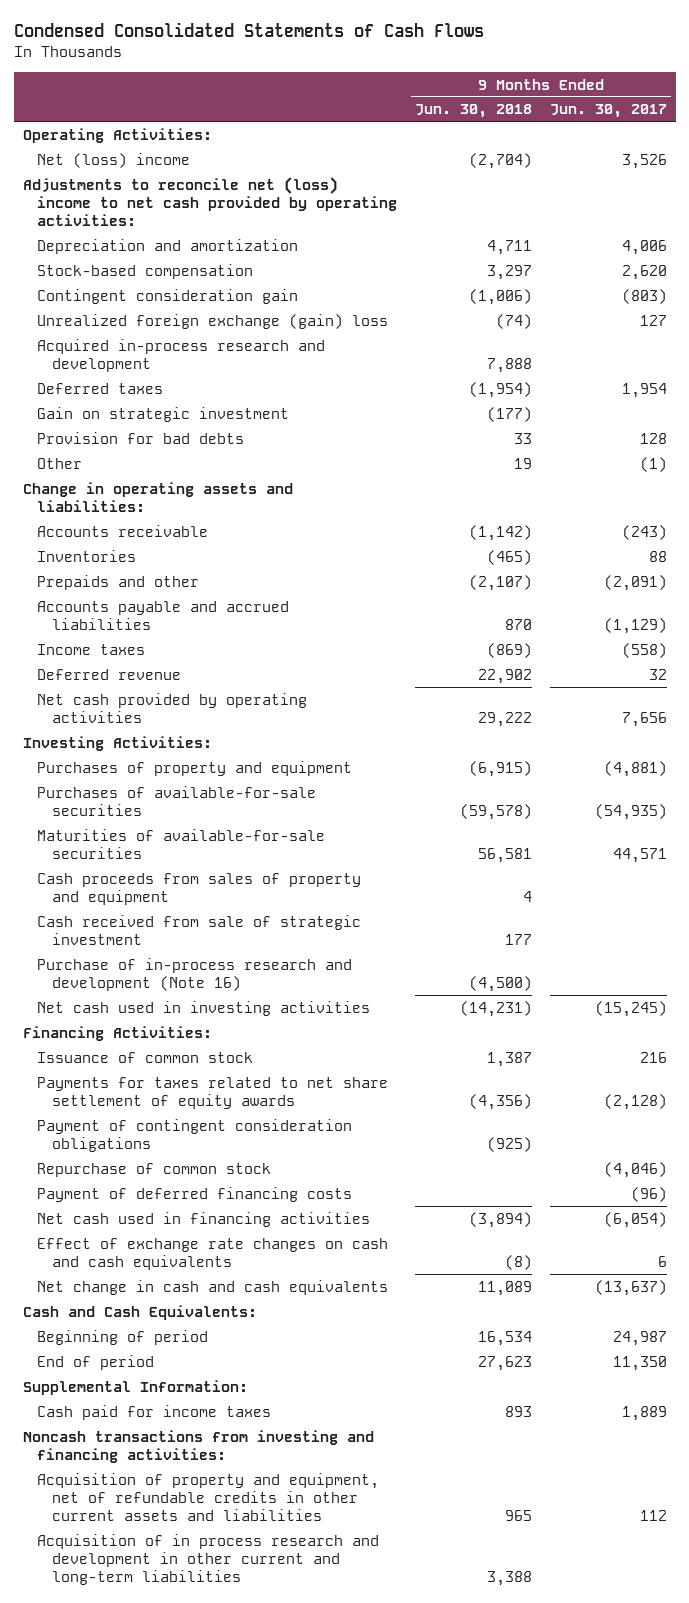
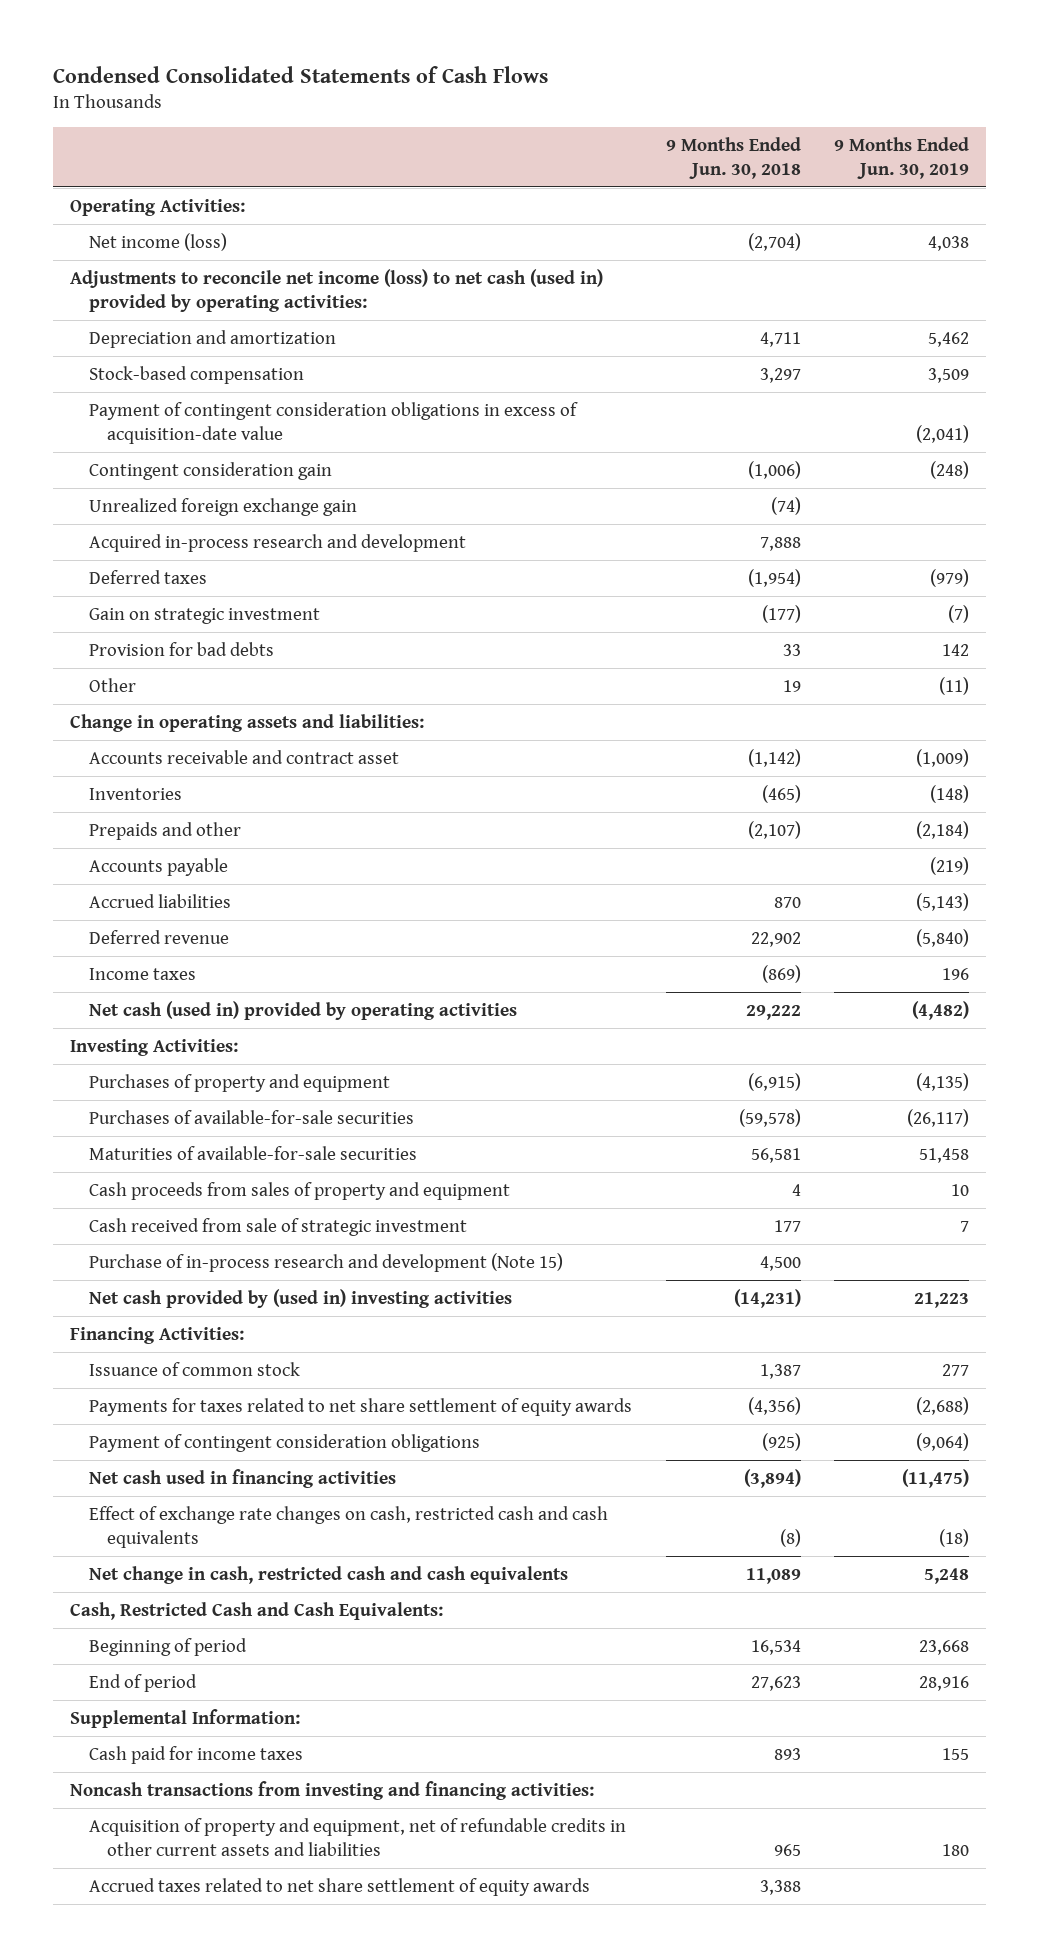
[549,104,667,119] Jun. 30, 2017 -> none
none -> [834,136,970,179] 9 Months Ended Jun. 30, 2019
[37,152,191,168] Net (loss) income -> [88,232,227,251] Net income (loss)
[22,176,398,226] Adjustments to reconcile net (loss) income to net cash provided by operating activities: -> [70,268,604,312] Adjustments to reconcile net income (loss) to net cash (used in) provided by operating activities:
none -> [88,401,578,444] Payment of contingent consideration obligations in excess of acquisition-date value
[37,313,389,329] Unrealized foreign exchange (gain) loss -> [88,497,357,516] Unrealized foreign exchange gain
[37,524,209,537] Accounts receivable -> [88,749,399,764] Accounts receivable and contract asset
[37,600,290,630] Accounts payable and accrued liabilities -> none
none -> [88,857,228,876] Accounts payable
none -> [88,893,231,908] Accrued liabilities
[37,643,146,655] Income taxes -> [88,967,196,980] Income taxes
[37,692,308,723] Net cash provided by operating activities -> [88,1000,517,1020] Net cash (used in) provided by operating activities
[37,957,353,991] Purchase of in-process research and development (Note 16) -> [88,1252,563,1272] Purchase of in-process research and development (Note 15)
[469,975,533,992] (4,500) -> [759,1255,801,1271] 4,500
[37,1000,371,1016] Net cash used in investing activities -> [88,1288,512,1308] Net cash provided by (used in) investing activities
[37,1162,272,1177] Repurchase of common stock -> none
[37,1186,353,1202] Payment of deferred financing costs -> none
[37,1237,389,1270] Effect of exchange rate changes on cash and cash equivalents -> [88,1505,608,1548] Effect of exchange rate changes on cash, restricted cash and cash equivalents
[37,1279,389,1295] Net change in cash and cash equivalents -> [88,1565,568,1584] Net change in cash, restricted cash and cash equivalents
[22,1304,257,1320] Cash and Cash Equivalents: -> [70,1601,444,1620] Cash, Restricted Cash and Cash Equivalents:
[37,1533,380,1585] Acquisition of in process research and development in other current and long-term liabilities -> [88,1877,590,1896] Accrued taxes related to net share settlement of equity awards

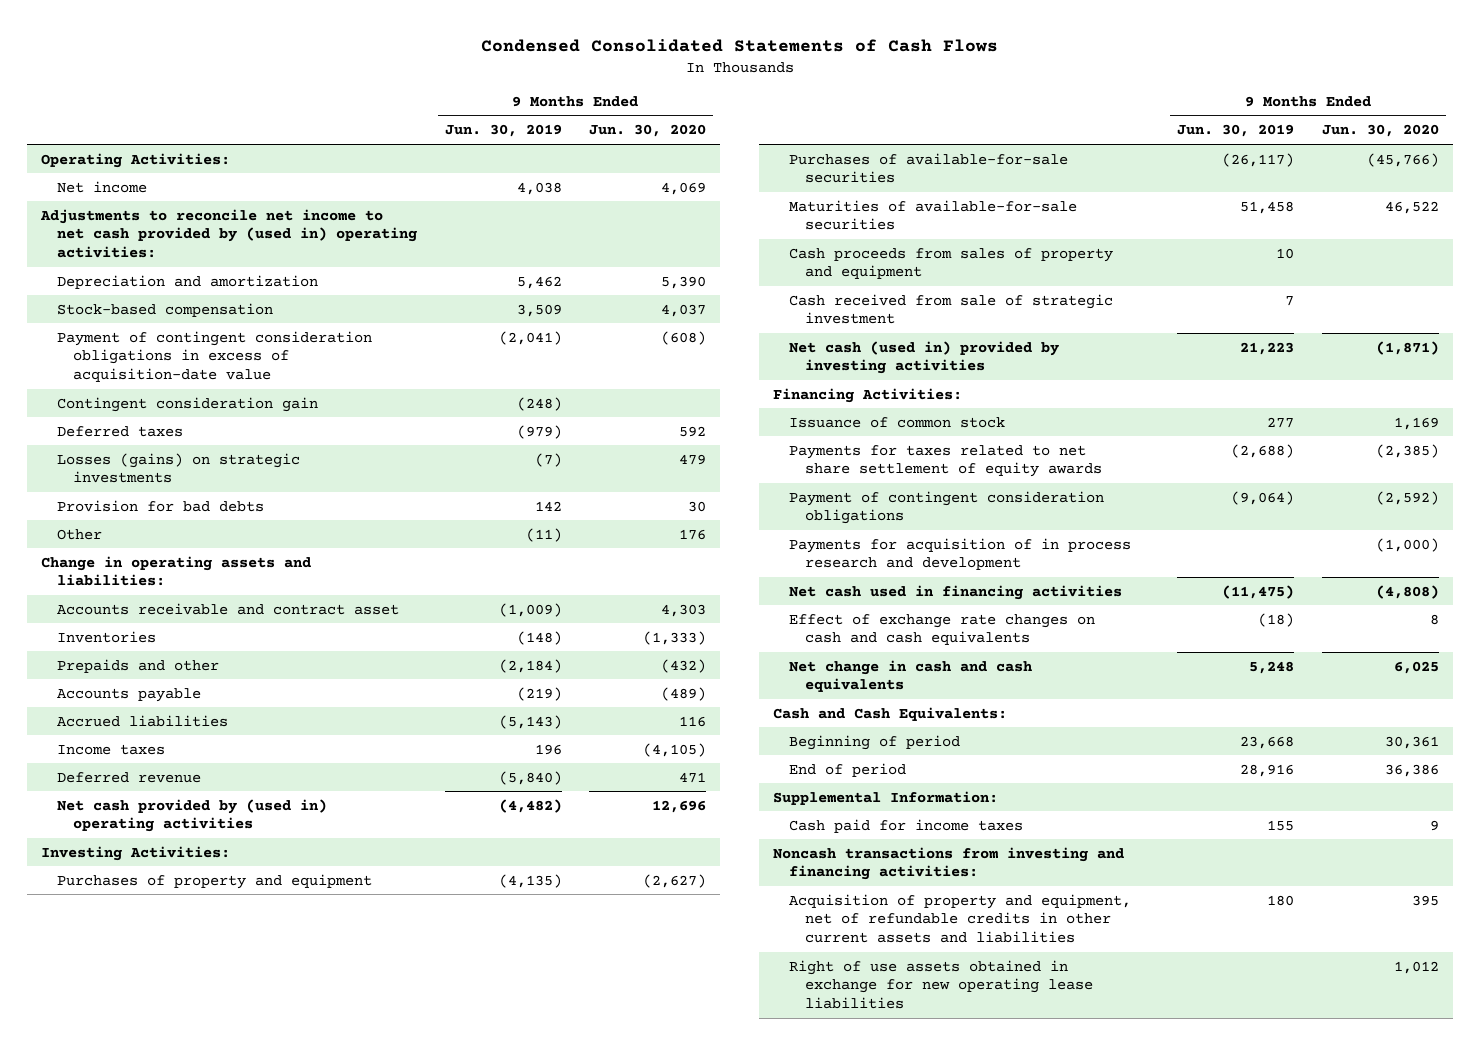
[665,136,801,179] 9 Months Ended Jun. 30, 2018 -> none
none -> [589,124,707,138] Jun. 30, 2020
[88,232,227,251] Net income (loss) -> [56,180,147,193] Net income
[70,268,604,312] Adjustments to reconcile net income (loss) to net cash (used in) provided by operating activities: -> [39,208,417,259] Adjustments to reconcile net income to net cash provided by (used in) operating activities:
[88,497,357,516] Unrealized foreign exchange gain -> none
[88,533,466,552] Acquired in-process research and development -> none
[88,607,320,624] Gain on strategic investment -> [56,452,300,484] Losses (gains) on strategic investments
[88,929,229,944] Deferred revenue -> [56,771,201,783] Deferred revenue
[88,1000,517,1020] Net cash (used in) provided by operating activities -> [56,798,327,833] Net cash provided by (used in) operating activities
[88,1252,563,1272] Purchase of in-process research and development (Note 15) -> none
[88,1288,512,1308] Net cash provided by (used in) investing activities -> [788,340,1059,375] Net cash (used in) provided by investing activities
none -> [788,537,1131,571] Payments for acquisition of in process research and development
[88,1505,608,1548] Effect of exchange rate changes on cash, restricted cash and cash equivalents -> [788,613,1095,646] Effect of exchange rate changes on cash and cash equivalents
[88,1565,568,1584] Net change in cash, restricted cash and cash equivalents -> [788,659,1032,693] Net change in cash and cash equivalents
[70,1601,444,1620] Cash, Restricted Cash and Cash Equivalents: -> [773,706,1008,721] Cash and Cash Equivalents:
[88,1877,590,1896] Accrued taxes related to net share settlement of equity awards -> none
none -> [788,959,1093,1010] Right of use assets obtained in exchange for new operating lease liabilities

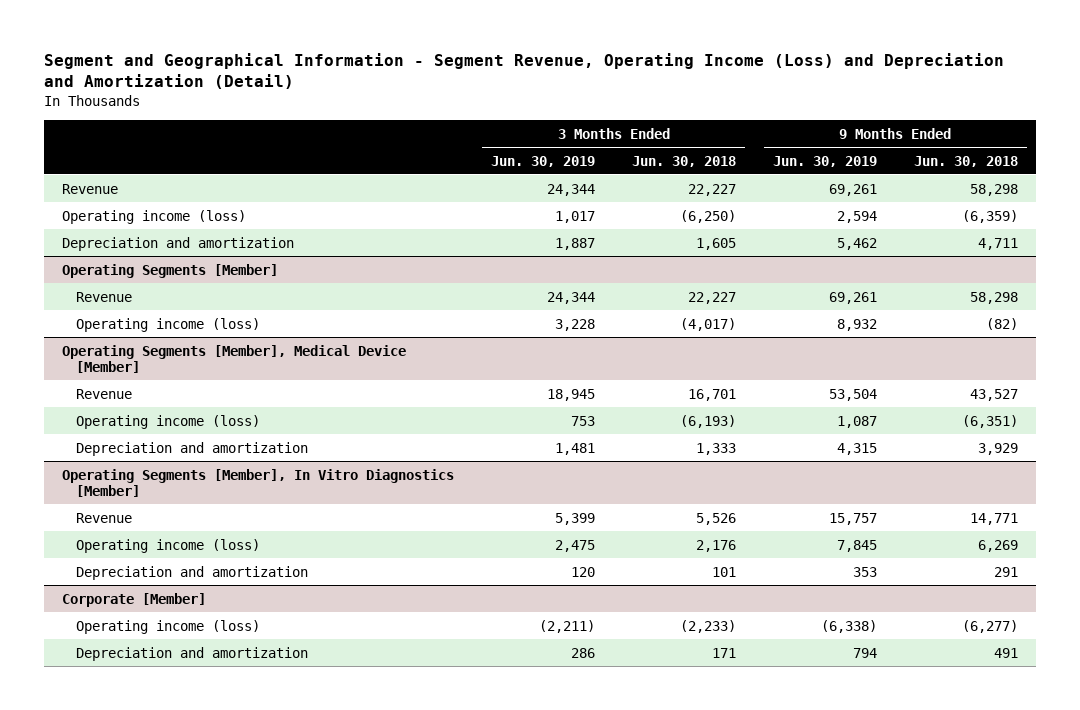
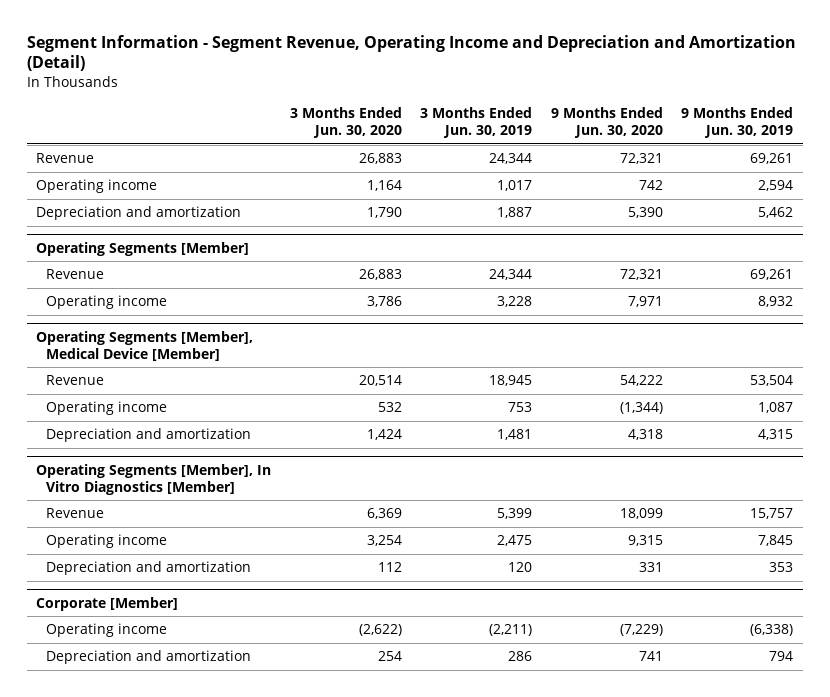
[43,52,1004,90] Segment and Geographical Information - Segment Revenue, Operating Income (Loss) and Depreciation and Amortization (Detail) -> [26,34,796,72] Segment Information - Segment Revenue, Operating Income and Depreciation and Amortization (Detail)
[631,155,736,167] Jun. 30, 2018 -> none
[913,155,1018,167] Jun. 30, 2018 -> none
none -> [289,107,402,138] 3 Months Ended Jun. 30, 2020
none -> [550,107,663,138] 9 Months Ended Jun. 30, 2020
[62,209,247,224] Operating income (loss) -> [36,179,158,194] Operating income
[76,317,261,332] Operating income (loss) -> [46,295,168,310] Operating income
[76,414,261,429] Operating income (loss) -> [46,401,168,416] Operating income
[76,538,261,553] Operating income (loss) -> [46,534,168,549] Operating income
[76,619,261,634] Operating income (loss) -> [46,623,168,638] Operating income

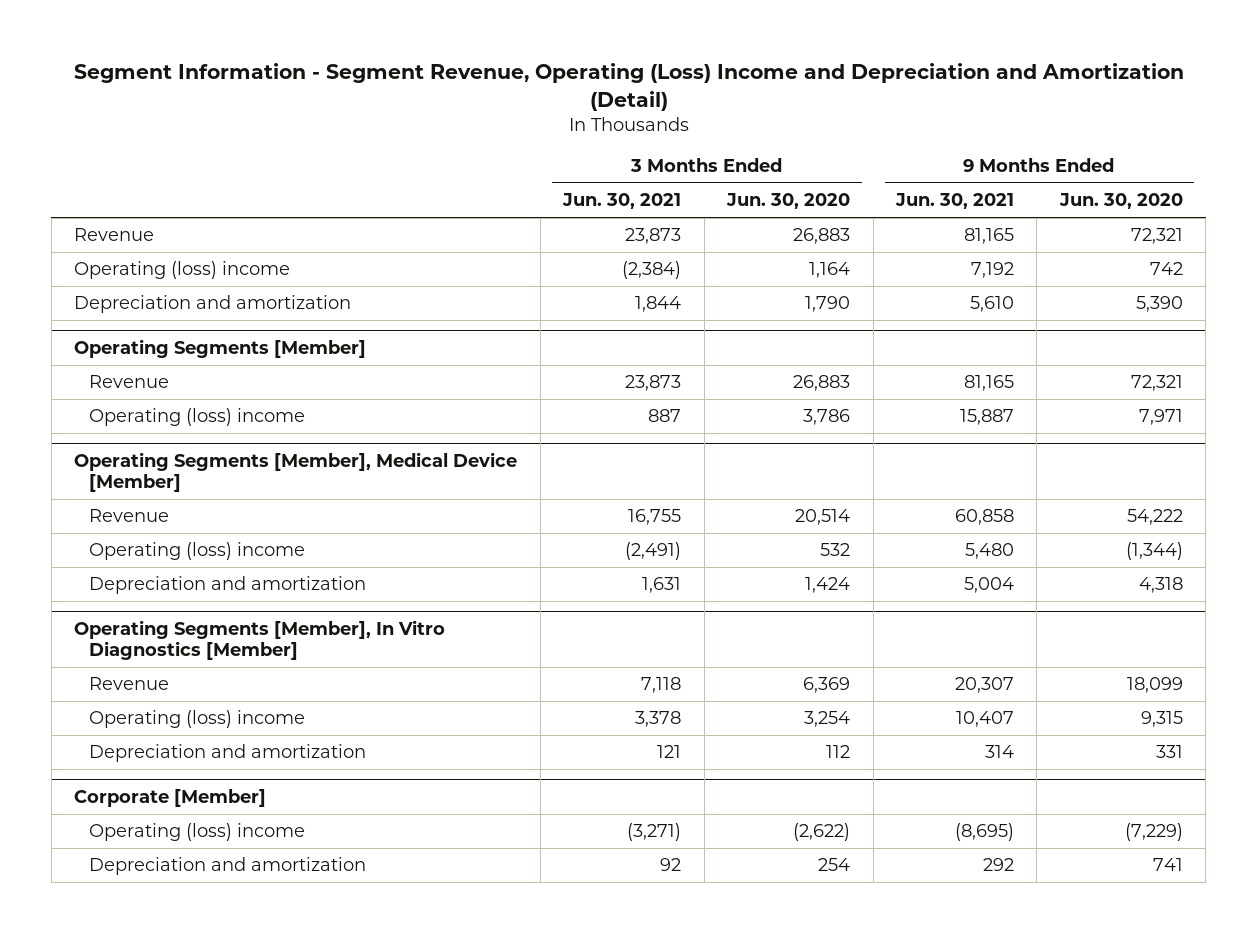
[26,34,796,72] Segment Information - Segment Revenue, Operating Income and Depreciation and Amortization (Detail) -> [73,63,1184,111] Segment Information - Segment Revenue, Operating (Loss) Income and Depreciation and Amortization (Detail)
[420,107,533,138] 3 Months Ended Jun. 30, 2019 -> none
[681,107,794,138] 9 Months Ended Jun. 30, 2019 -> none
none -> [562,193,682,210] Jun. 30, 2021
none -> [895,193,1015,210] Jun. 30, 2021
[36,179,158,194] Operating income -> [74,261,291,280] Operating (loss) income
[46,295,168,310] Operating income -> [88,408,305,427] Operating (loss) income
[46,401,168,416] Operating income -> [88,542,305,561] Operating (loss) income
[46,534,168,549] Operating income -> [88,710,305,729] Operating (loss) income
[46,623,168,638] Operating income -> [88,823,305,842] Operating (loss) income

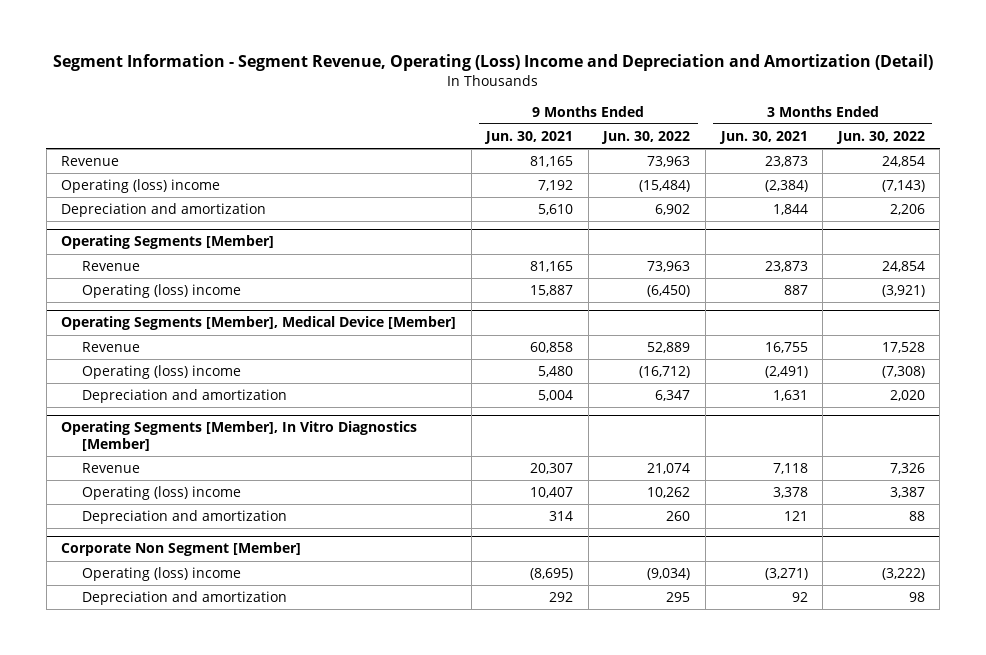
[726,193,851,210] Jun. 30, 2020 -> none
[1058,193,1183,210] Jun. 30, 2020 -> none
none -> [601,131,691,145] Jun. 30, 2022
none -> [835,131,925,145] Jun. 30, 2022
[74,788,267,807] Corporate [Member] -> [61,542,302,557] Corporate Non Segment [Member]

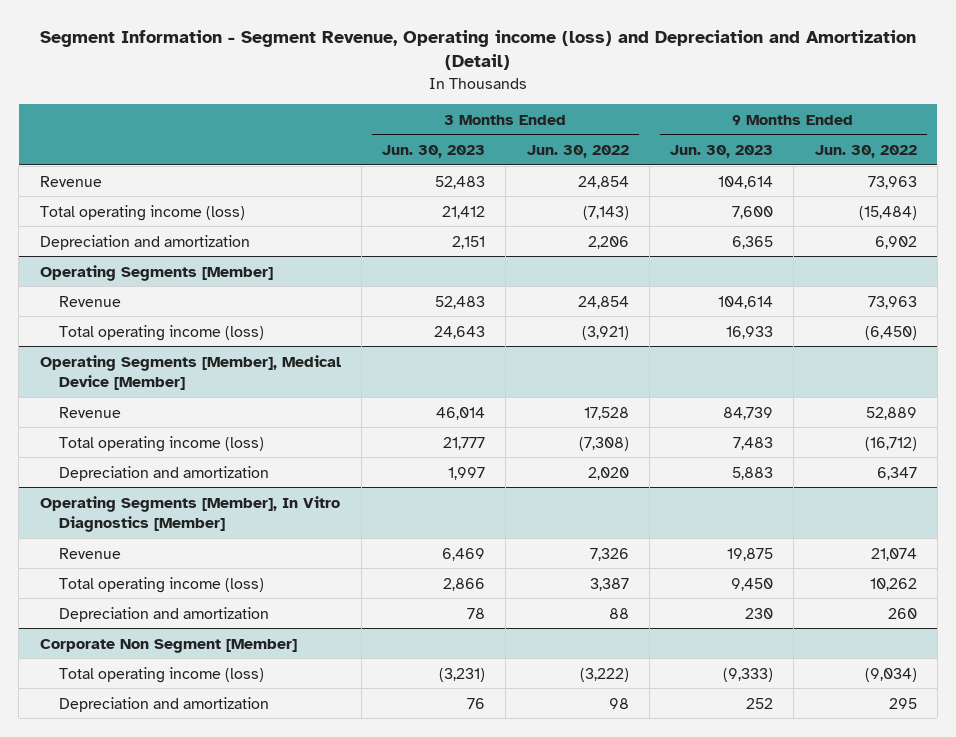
[52,54,933,72] Segment Information - Segment Revenue, Operating (Loss) Income and Depreciation and Amortization (Detail) -> [40,30,917,71] Segment Information - Segment Revenue, Operating income (loss) and Depreciation and Amortization (Detail)
[484,131,574,145] Jun. 30, 2021 -> none
[718,131,808,145] Jun. 30, 2021 -> none
none -> [382,145,486,159] Jun. 30, 2023
none -> [670,145,774,159] Jun. 30, 2023
[61,179,221,194] Operating (loss) income -> [39,204,245,221] Total operating income (loss)
[81,284,241,299] Operating (loss) income -> [59,324,265,341] Total operating income (loss)
[81,365,241,380] Operating (loss) income -> [59,435,265,452] Total operating income (loss)
[81,486,241,501] Operating (loss) income -> [59,576,265,593] Total operating income (loss)
[81,567,241,582] Operating (loss) income -> [59,666,265,683] Total operating income (loss)

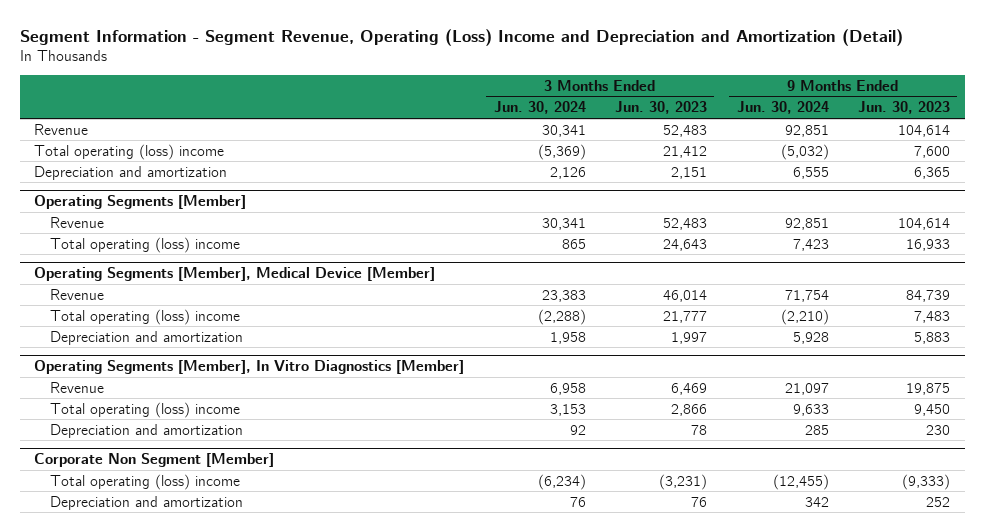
[40,30,917,71] Segment Information - Segment Revenue, Operating income (loss) and Depreciation and Amortization (Detail) -> [19,28,903,46] Segment Information - Segment Revenue, Operating (Loss) Income and Depreciation and Amortization (Detail)
[526,145,629,159] Jun. 30, 2022 -> none
[814,145,917,159] Jun. 30, 2022 -> none
none -> [493,101,586,115] Jun. 30, 2024
none -> [736,101,829,115] Jun. 30, 2024
[39,204,245,221] Total operating income (loss) -> [34,143,225,160] Total operating (loss) income
[59,324,265,341] Total operating income (loss) -> [50,236,241,253] Total operating (loss) income
[59,435,265,452] Total operating income (loss) -> [50,308,241,325] Total operating (loss) income
[59,576,265,593] Total operating income (loss) -> [50,401,241,418] Total operating (loss) income
[59,666,265,683] Total operating income (loss) -> [50,473,241,490] Total operating (loss) income

